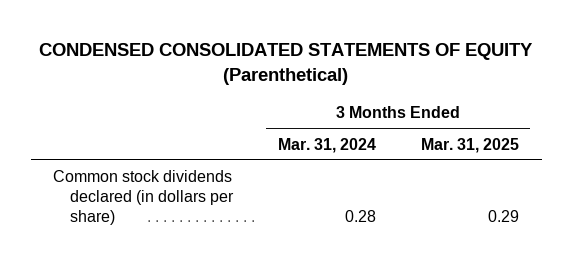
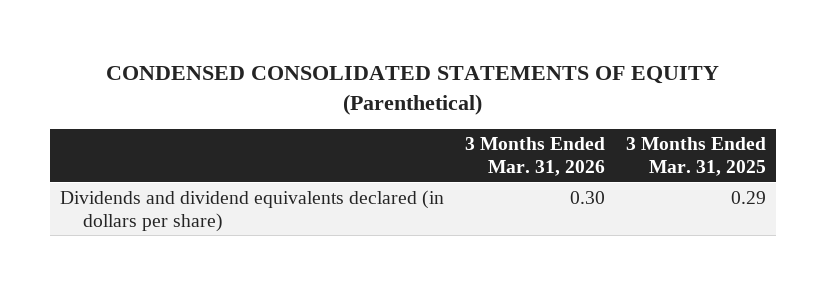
[277,137,376,153] Mar. 31, 2024 -> none
none -> [465,137,606,177] 3 Months Ended Mar. 31, 2026
[53,170,234,226] Common stock dividends declared (in dollars per share) -> [60,189,445,233] Dividends and dividend equivalents declared (in dollars per share)

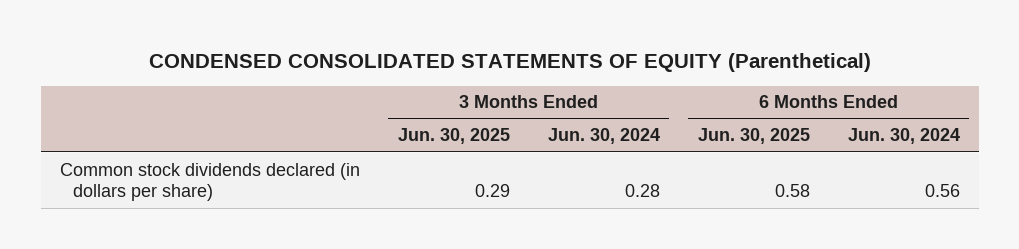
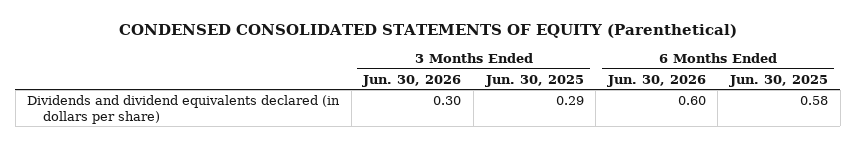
[547,128,660,145] Jun. 30, 2024 -> none
[847,128,960,145] Jun. 30, 2024 -> none
none -> [362,74,462,87] Jun. 30, 2026
none -> [606,74,706,87] Jun. 30, 2026
[59,162,360,202] Common stock dividends declared (in dollars per share) -> [27,94,341,124] Dividends and dividend equivalents declared (in dollars per share)

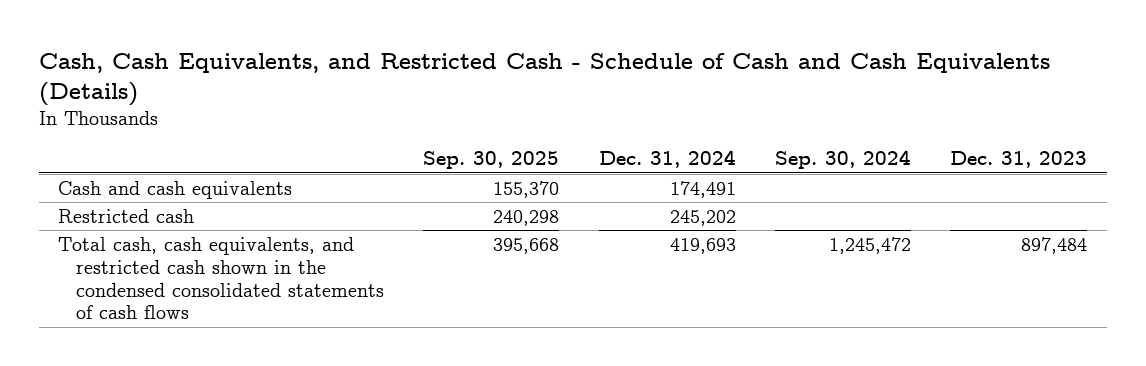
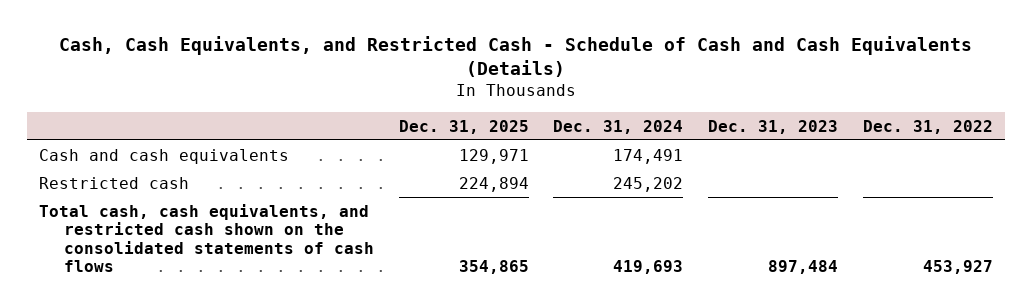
[423,151,560,170] Sep. 30, 2025 -> none
[775,150,912,170] Sep. 30, 2024 -> none
none -> [398,119,529,134] Dec. 31, 2025
none -> [863,119,994,134] Dec. 31, 2022
[58,236,385,320] Total cash, cash equivalents, and restricted cash shown in the condensed consolidated statements of cash flows -> [39,203,374,272] Total cash, cash equivalents, and restricted cash shown on the consolidated statements of cash flows

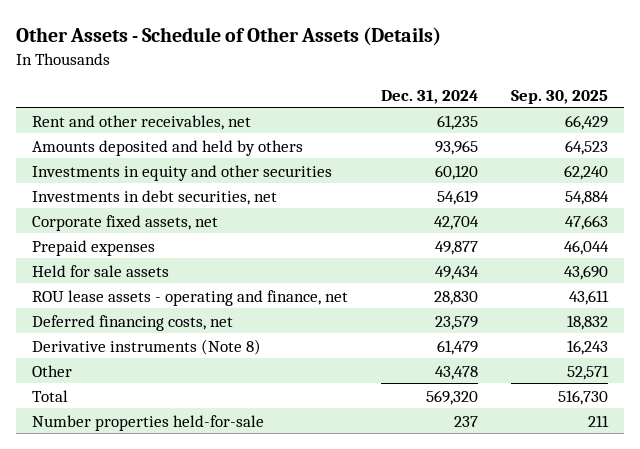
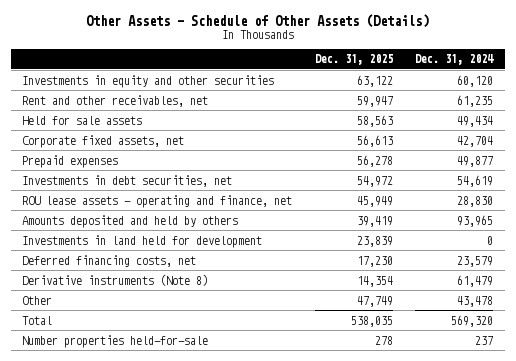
[510,89,608,104] Sep. 30, 2025 -> none
none -> [314,54,393,66] Dec. 31, 2025
[31,114,251,130] Rent and other receivables, net -> [22,94,209,107] Rent and other receivables, net
[31,264,169,277] Held for sale assets -> [22,115,143,125] Held for sale assets
[31,189,277,205] Investments in debt securities, net -> [22,174,233,187] Investments in debt securities, net
[31,139,303,156] Amounts deposited and held by others -> [22,214,239,228] Amounts deposited and held by others
none -> [22,234,263,248] Investments in land held for development

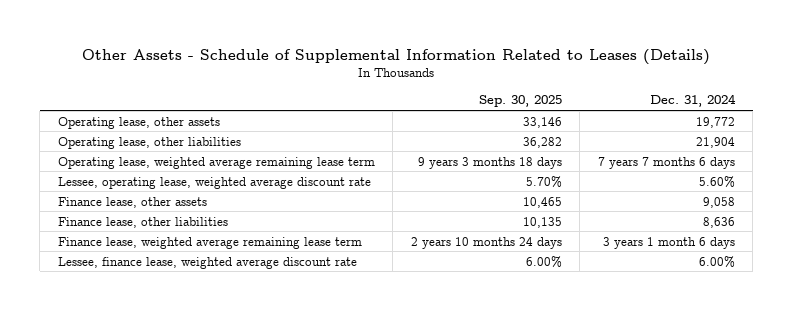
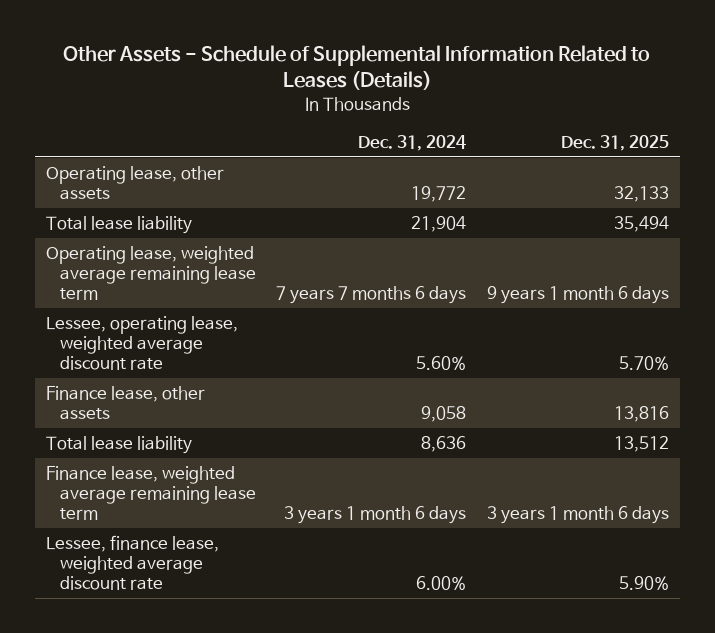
[478,95,562,108] Sep. 30, 2025 -> none
none -> [561,134,670,151] Dec. 31, 2025
[57,136,241,149] Operating lease, other liabilities -> [45,216,192,235] Total lease liability
[57,216,228,228] Finance lease, other liabilities -> [45,436,192,455] Total lease liability

